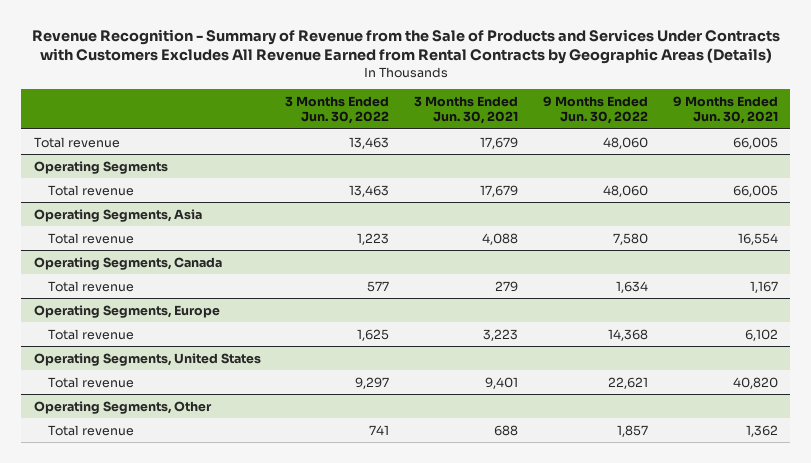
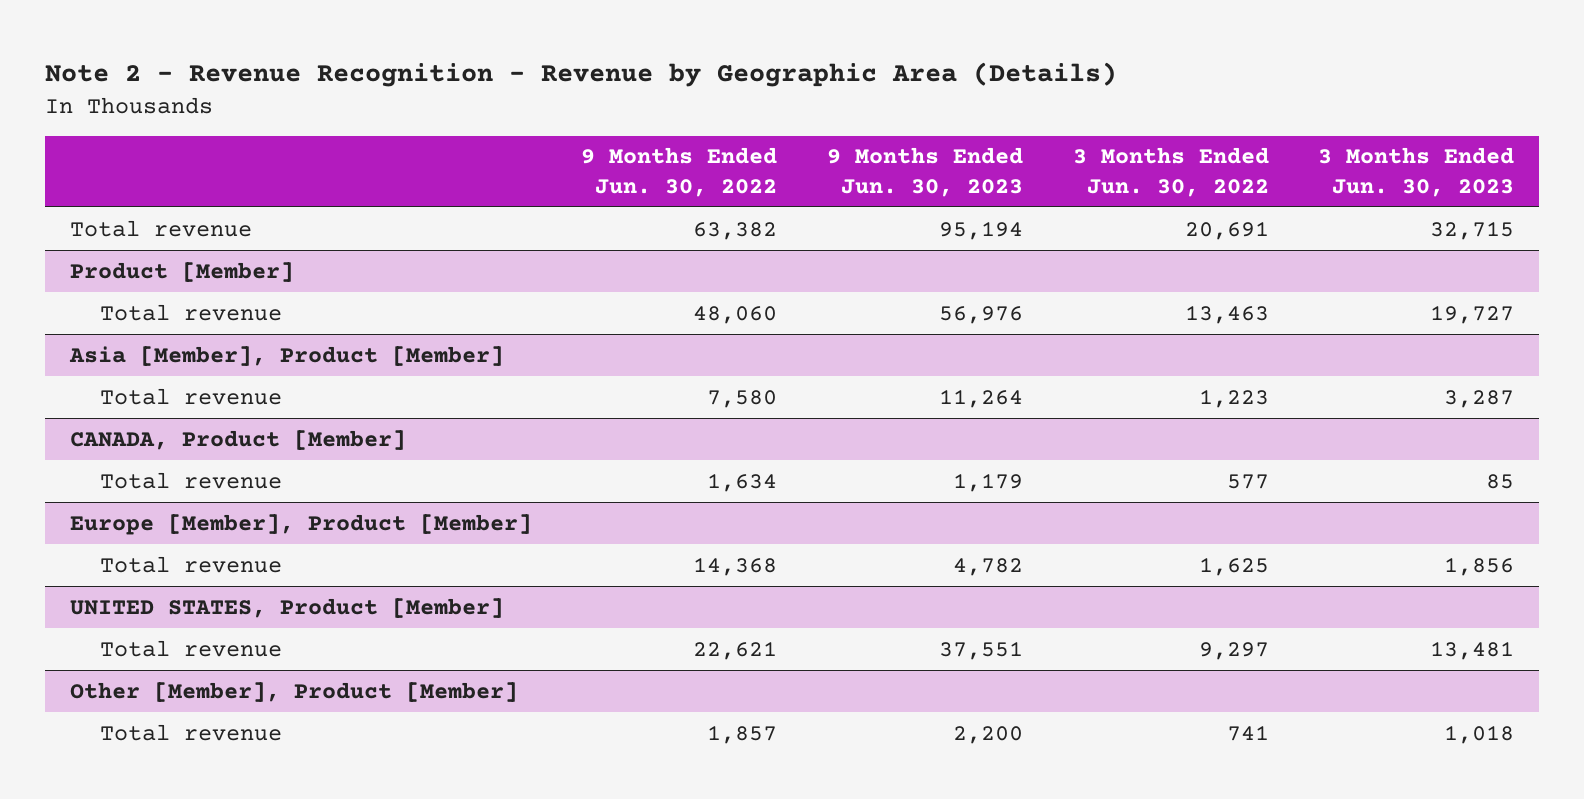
[31,28,780,65] Revenue Recognition - Summary of Revenue from the Sale of Products and Services Under Contracts with Customers Excludes All Revenue Earned from Rental Contracts by Geographic Areas (Details) -> [45,62,1118,88] Note 2 - Revenue Recognition - Revenue by Geographic Area (Details)
[414,96,519,125] 3 Months Ended Jun. 30, 2021 -> none
[672,96,778,125] 9 Months Ended Jun. 30, 2021 -> none
none -> [827,147,1024,197] 9 Months Ended Jun. 30, 2023
none -> [1318,147,1515,197] 3 Months Ended Jun. 30, 2023
[33,160,168,174] Operating Segments -> none
[349,136,390,149] 13,463 -> [1184,220,1269,240] 20,691
[602,136,648,149] 48,060 -> [693,221,778,240] 63,382
none -> [69,261,294,282] Product [Member]
[33,208,202,222] Operating Segments, Asia -> none
none -> [68,345,504,366] Asia [Member], Product [Member]
[33,256,222,270] Operating Segments, Canada -> none
none -> [69,429,406,450] CANADA, Product [Member]
[33,304,220,318] Operating Segments, Europe -> none
none -> [69,513,532,535] Europe [Member], Product [Member]
[33,352,261,366] Operating Segments, United States -> none
none -> [69,597,504,618] UNITED STATES, Product [Member]
[33,400,212,414] Operating Segments, Other -> none
none -> [69,681,518,702] Other [Member], Product [Member]

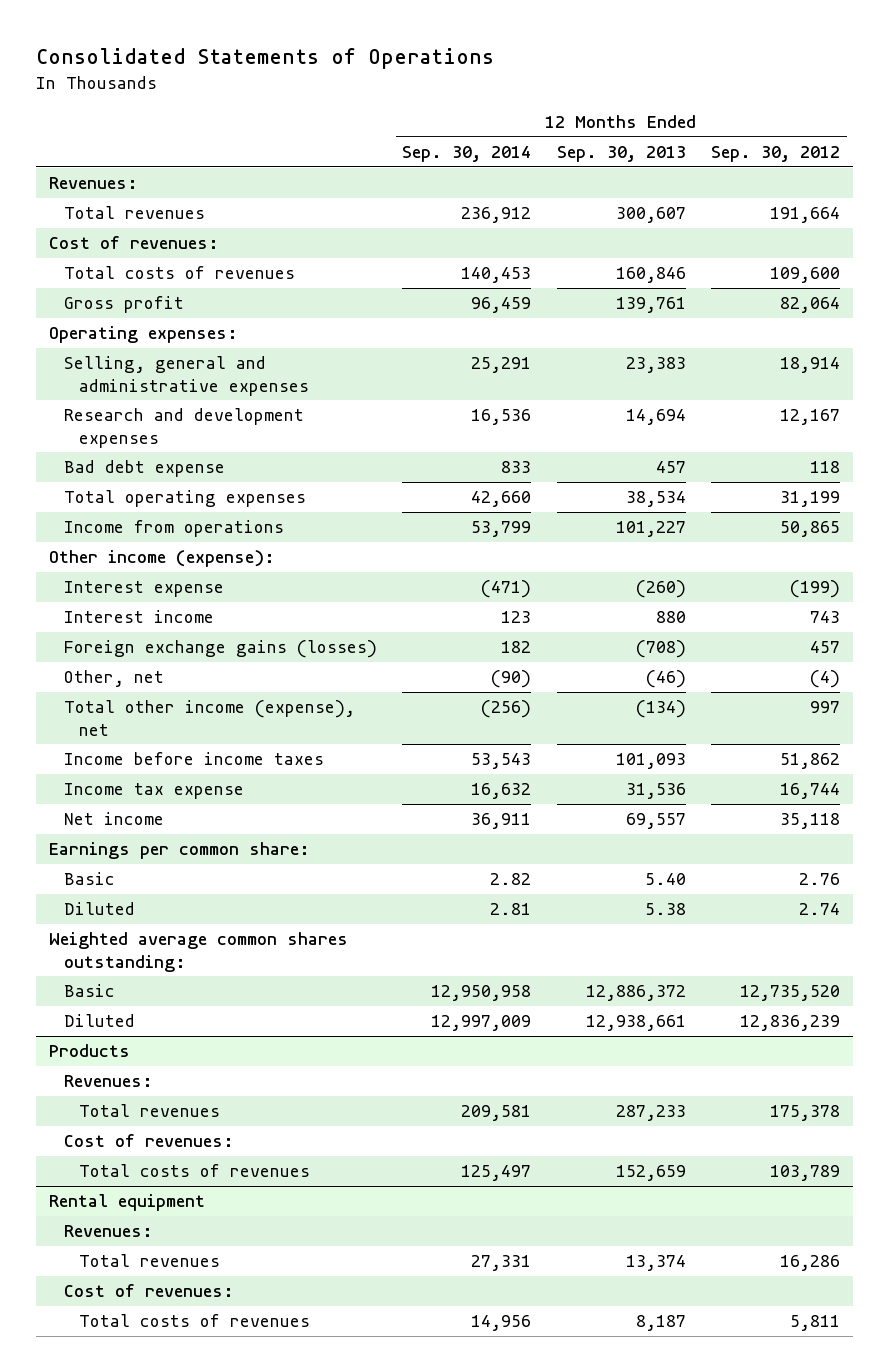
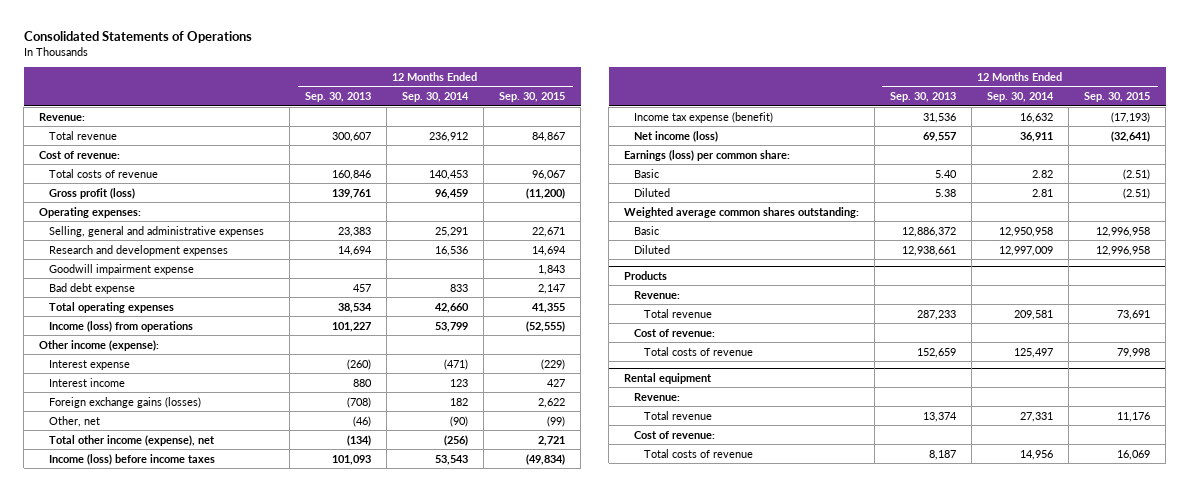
[711,146,841,163] Sep. 30, 2012 -> none
none -> [499,92,566,103] Sep. 30, 2015
[48,177,138,190] Revenues: -> [39,112,86,121] Revenue:
[63,206,205,220] Total revenues -> [49,130,118,140] Total revenue
[48,236,219,250] Cost of revenues: -> [39,150,121,159] Cost of revenue:
[63,266,295,280] Total costs of revenues -> [49,168,159,178] Total costs of revenue
[63,296,184,314] Gross profit -> [49,187,136,199] Gross profit (loss)
none -> [49,263,195,275] Goodwill impairment expense
[63,520,284,538] Income from operations -> [49,320,194,332] Income (loss) from operations
[63,752,324,766] Income before income taxes -> [49,453,216,465] Income (loss) before income taxes
[63,783,244,800] Income tax expense -> [633,111,773,123] Income tax expense (benefit)
[63,812,164,826] Net income -> [633,130,718,142] Net income (loss)
[48,842,310,860] Earnings per common share: -> [624,149,791,161] Earnings (loss) per common share:
[63,1075,153,1088] Revenues: -> [633,290,680,299] Revenue:
[79,1104,221,1118] Total revenues -> [643,308,712,318] Total revenue
[63,1134,234,1148] Cost of revenues: -> [633,328,715,337] Cost of revenue:
[79,1164,311,1178] Total costs of revenues -> [643,346,753,356] Total costs of revenue
[63,1225,153,1238] Revenues: -> [633,392,680,401] Revenue:
[79,1254,221,1268] Total revenues -> [643,410,712,420] Total revenue
[63,1284,234,1298] Cost of revenues: -> [633,430,715,439] Cost of revenue:
[79,1314,311,1328] Total costs of revenues -> [643,448,753,458] Total costs of revenue

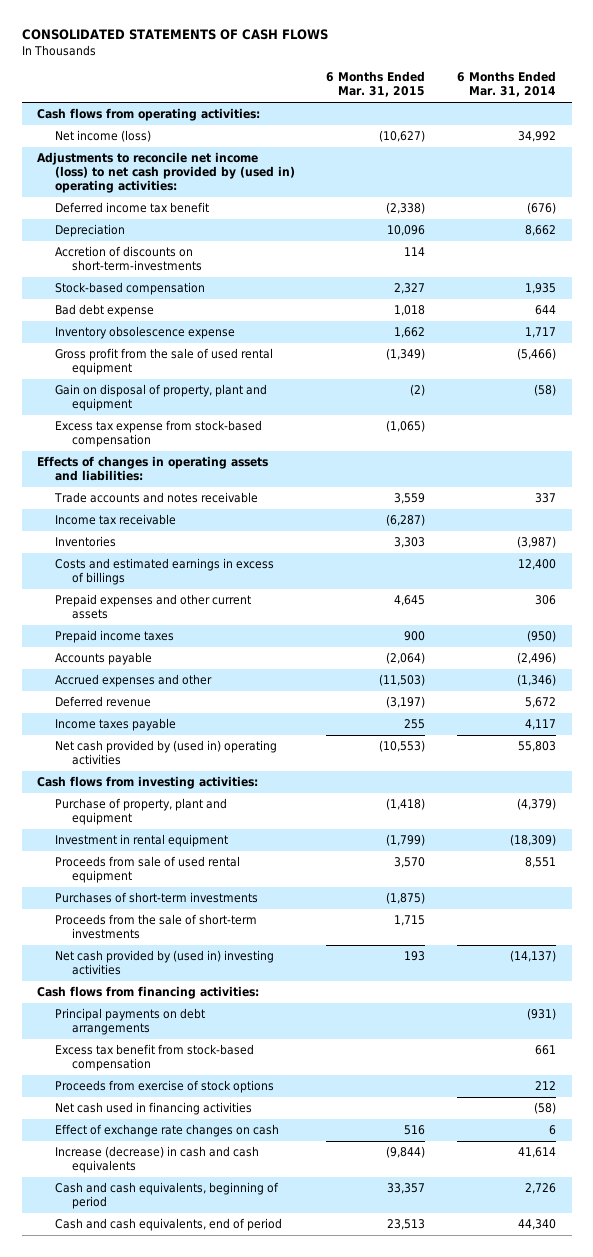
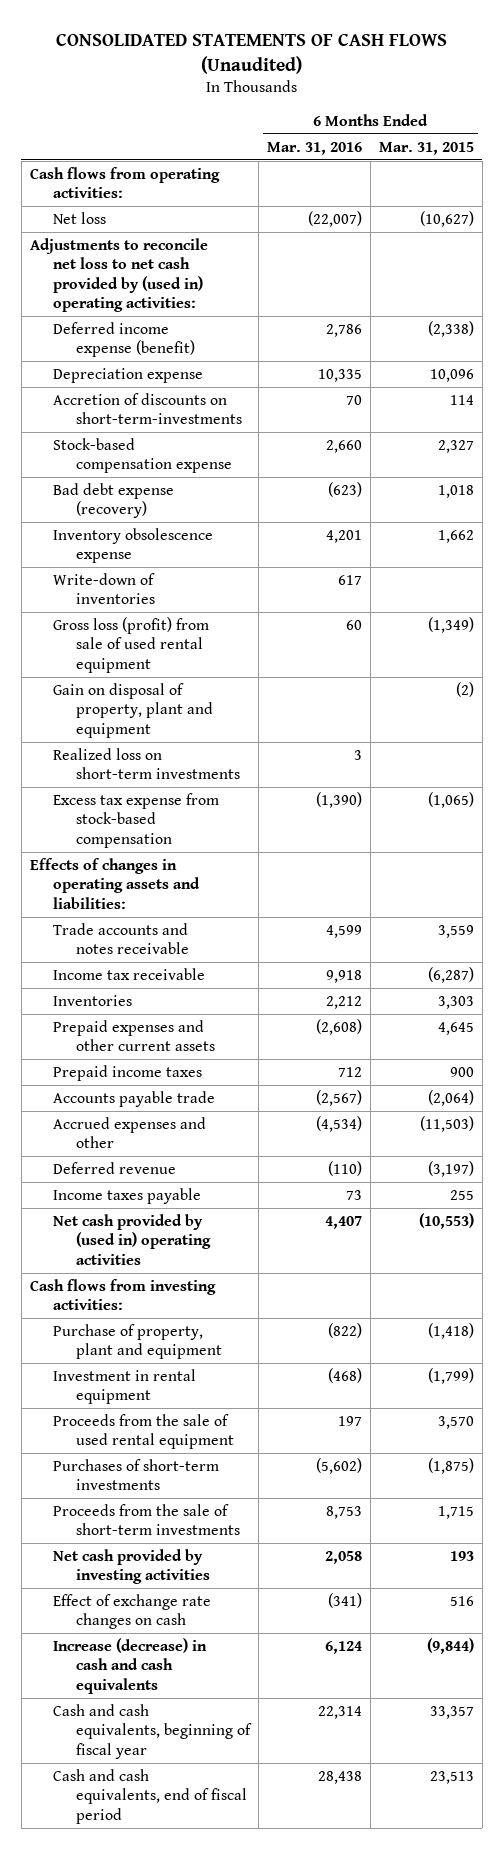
[21,29,328,41] CONSOLIDATED STATEMENTS OF CASH FLOWS -> [55,33,447,74] CONSOLIDATED STATEMENTS OF CASH FLOWS (Unaudited)
[456,71,556,98] 6 Months Ended Mar. 31, 2014 -> none
none -> [266,141,362,155] Mar. 31, 2016
[54,130,151,143] Net income (loss) -> [52,211,106,224] Net loss
[37,152,295,194] Adjustments to reconcile net income (loss) to net cash provided by (used in) operating activities: -> [29,237,208,312] Adjustments to reconcile net loss to net cash provided by (used in) operating activities:
[54,202,209,214] Deferred income tax benefit -> [52,321,195,358] Deferred income expense (benefit)
[54,224,125,238] Depreciation -> [52,367,203,383] Depreciation expense
[54,282,205,296] Stock-based compensation -> [52,437,232,474] Stock-based compensation expense
[54,304,154,318] Bad debt expense -> [52,482,174,519] Bad debt expense (recovery)
none -> [52,572,155,605] Write-down of inventories
[54,348,273,376] Gross profit from the sale of used rental equipment -> [52,616,209,673] Gross loss (profit) from sale of used rental equipment
none -> [52,747,240,780] Realized loss on short-term investments
[54,558,274,586] Costs and estimated earnings in excess of billings -> none
[54,652,152,666] Accounts payable -> [52,1090,215,1107] Accounts payable trade
[54,856,240,884] Proceeds from sale of used rental equipment -> [52,1413,234,1450] Proceeds from the sale of used rental equipment
[37,986,260,1000] Cash flows from financing activities: -> none
[54,1008,205,1036] Principal payments on debt arrangements -> none
[54,1044,254,1072] Excess tax benefit from stock-based compensation -> none
[54,1080,274,1094] Proceeds from exercise of stock options -> none
[54,1102,252,1116] Net cash used in financing activities -> none
[54,950,274,976] Net cash provided by (used in) investing activities -> [52,1548,210,1585] Net cash provided by investing activities
[54,1182,279,1210] Cash and cash equivalents, beginning of period -> [52,1703,252,1759] Cash and cash equivalents, beginning of fiscal year
[54,1218,282,1232] Cash and cash equivalents, end of period -> [52,1768,247,1824] Cash and cash equivalents, end of fiscal period

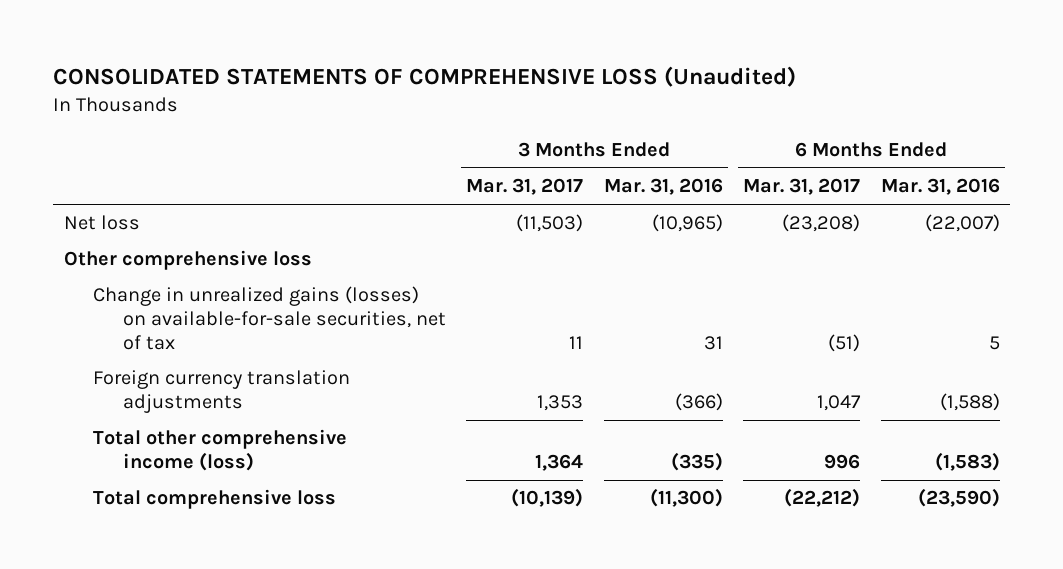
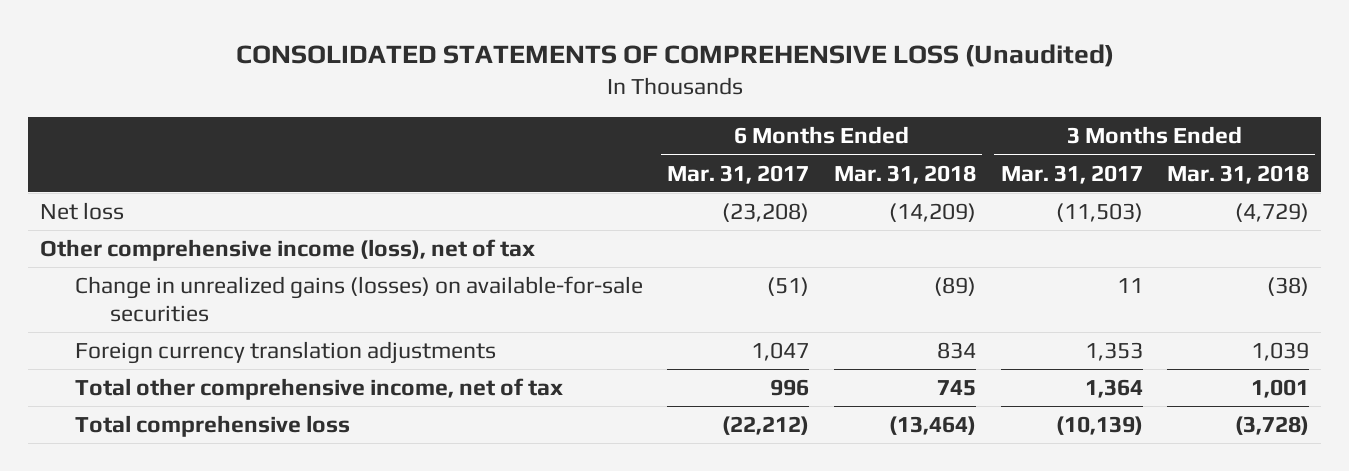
[603,178,723,196] Mar. 31, 2016 -> none
[880,178,1000,196] Mar. 31, 2016 -> none
none -> [833,164,976,184] Mar. 31, 2018
none -> [1167,164,1310,184] Mar. 31, 2018
[63,250,312,271] Other comprehensive loss -> [40,239,536,262] Other comprehensive income (loss), net of tax
[93,286,446,350] Change in unrealized gains (losses) on available-for-sale securities, net of tax -> [74,276,643,322] Change in unrealized gains (losses) on available-for-sale securities
[93,429,348,472] Total other comprehensive income (loss) -> [74,378,563,401] Total other comprehensive income, net of tax

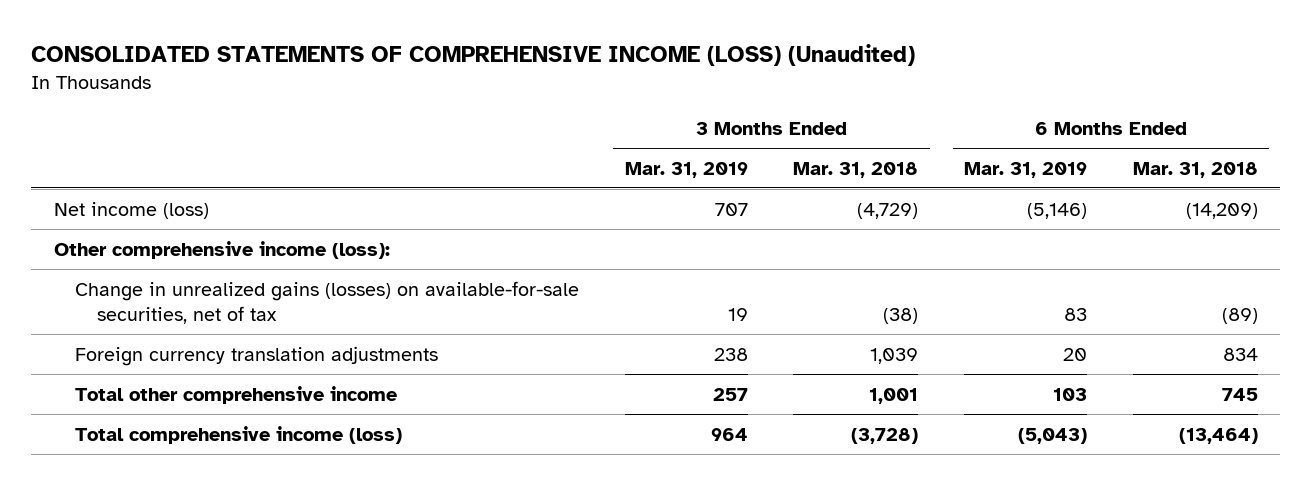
[235,44,1114,68] CONSOLIDATED STATEMENTS OF COMPREHENSIVE LOSS (Unaudited) -> [31,44,916,67] CONSOLIDATED STATEMENTS OF COMPREHENSIVE INCOME (LOSS) (Unaudited)
[667,164,810,184] Mar. 31, 2017 -> none
[1000,164,1143,184] Mar. 31, 2017 -> none
none -> [624,161,748,178] Mar. 31, 2019
none -> [963,161,1087,178] Mar. 31, 2019
[40,202,125,221] Net loss -> [53,201,209,219] Net income (loss)
[40,239,536,262] Other comprehensive income (loss), net of tax -> [53,240,390,259] Other comprehensive income (loss):
[74,276,643,322] Change in unrealized gains (losses) on available-for-sale securities -> [75,280,580,324] Change in unrealized gains (losses) on available-for-sale securities, net of tax
[74,378,563,401] Total other comprehensive income, net of tax -> [75,385,398,404] Total other comprehensive income
[74,415,350,438] Total comprehensive loss -> [75,425,403,444] Total comprehensive income (loss)

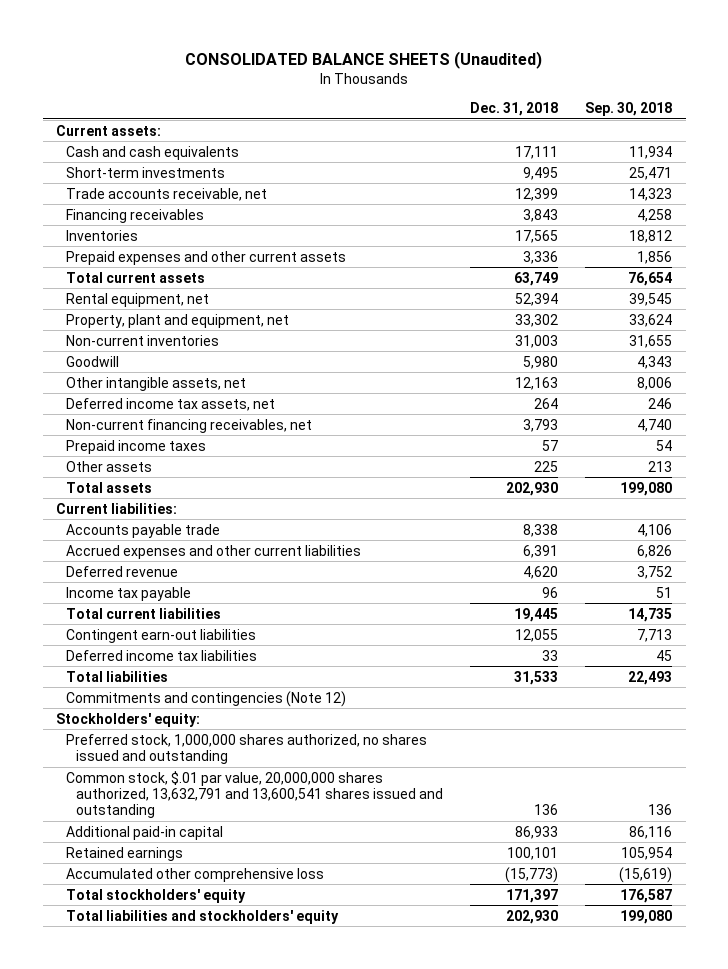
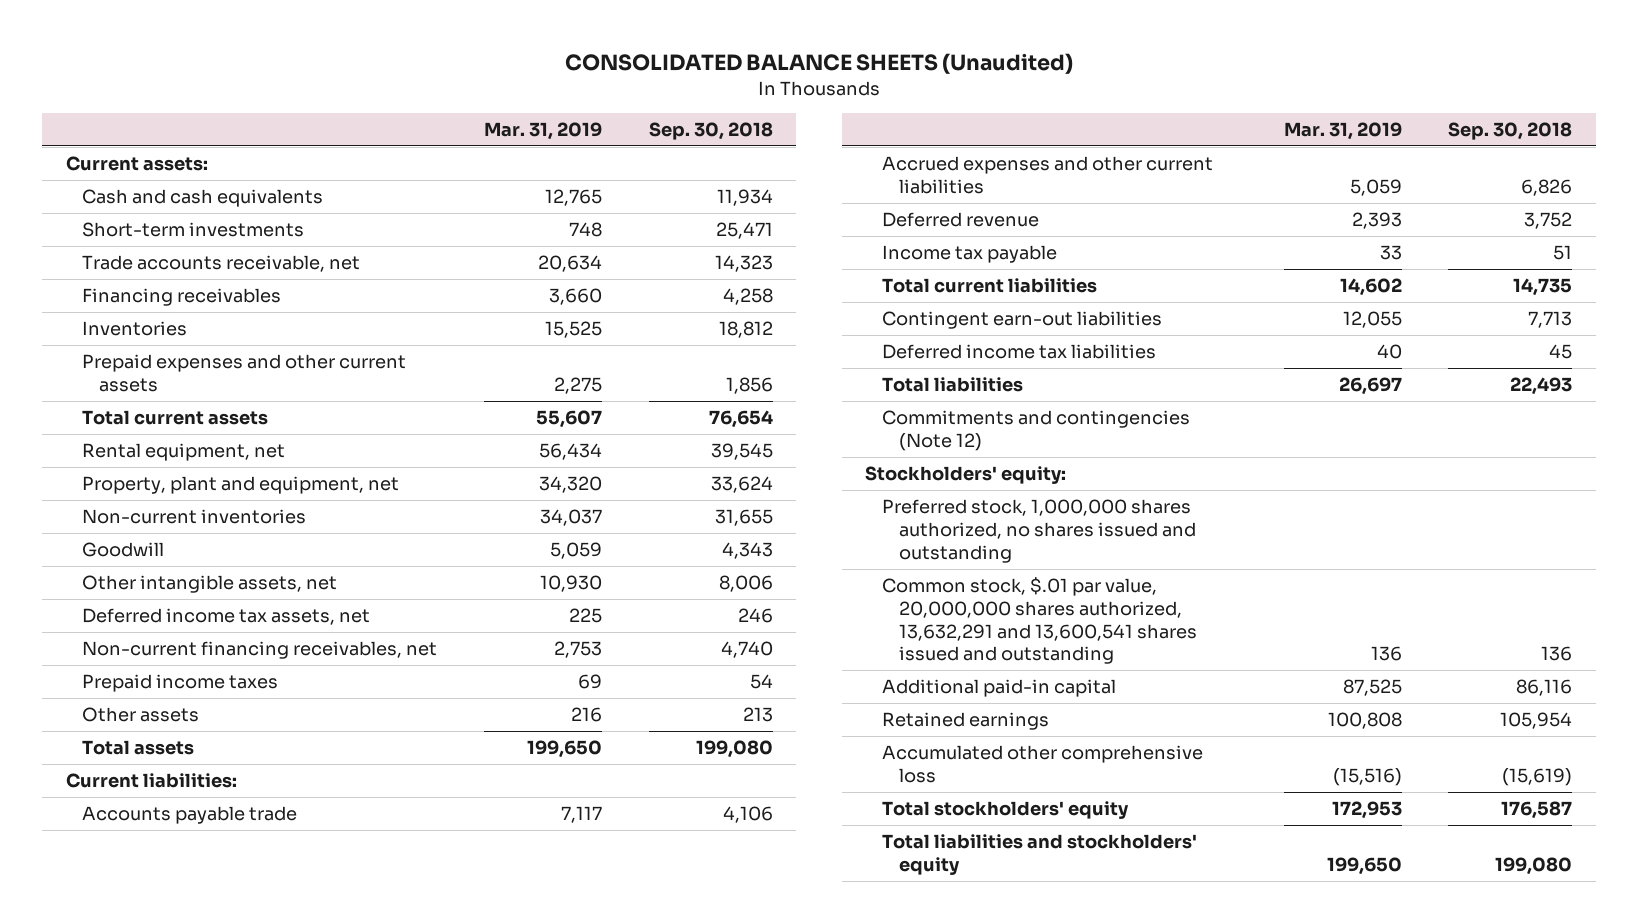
[470,102,559,117] Dec. 31, 2018 -> none
none -> [484,121,603,140] Mar. 31, 2019
[66,770,444,818] Common stock, $.01 par value, 20,000,000 shares authorized, 13,632,791 and 13,600,541 shares issued and outstanding -> [881,577,1197,665] Common stock, $.01 par value, 20,000,000 shares authorized, 13,632,291 and 13,600,541 shares issued and outstanding

